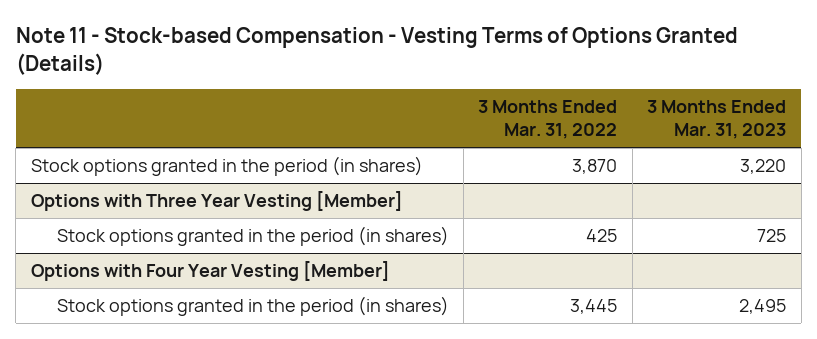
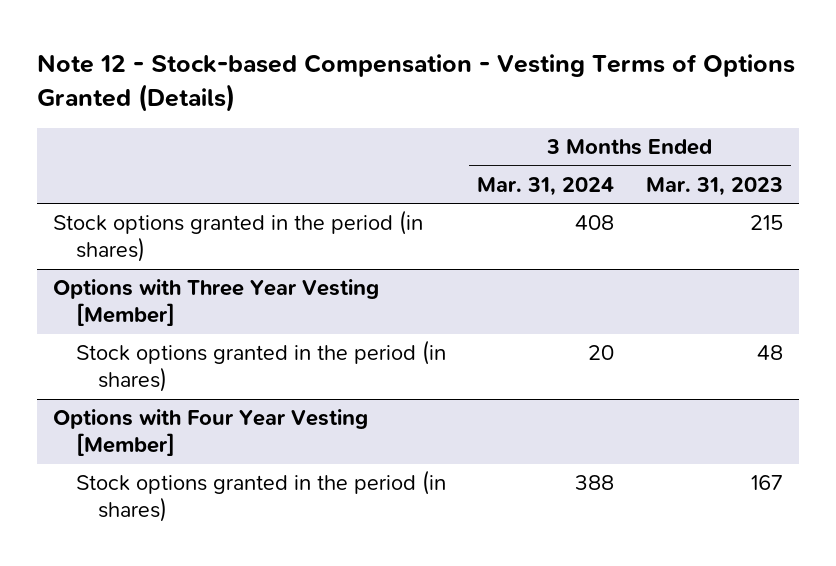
[15,27,738,76] Note 11 - Stock-based Compensation - Vesting Terms of Options Granted (Details) -> [37,53,796,112] Note 12 - Stock-based Compensation - Vesting Terms of Options Granted (Details)
[478,100,618,140] 3 Months Ended Mar. 31, 2022 -> none
none -> [477,176,615,196] Mar. 31, 2024
[740,159,787,175] 3,220 -> [750,215,784,231] 215
[757,229,787,243] 725 -> [757,345,784,361] 48
[739,299,787,315] 2,495 -> [751,475,784,491] 167

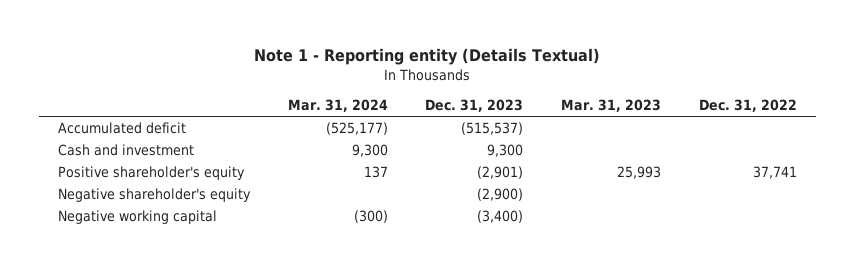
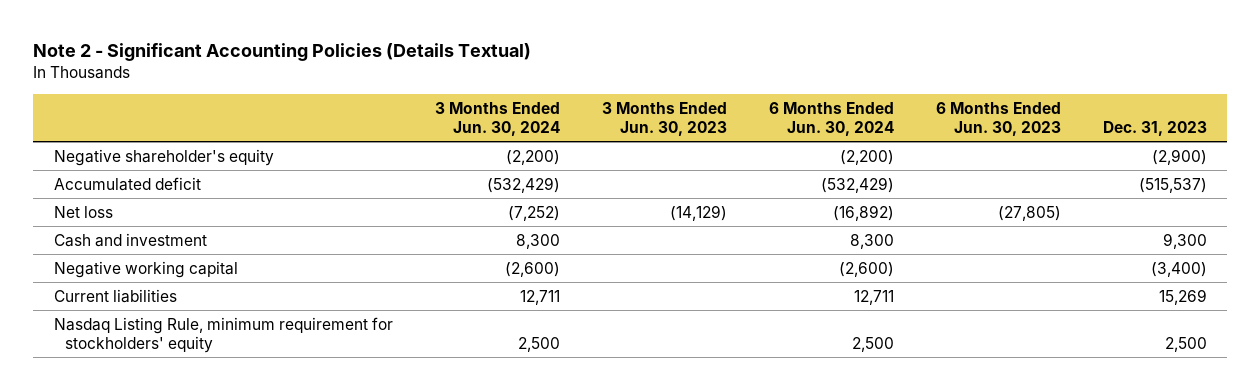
[254,47,601,65] Note 1 - Reporting entity (Details Textual) -> [32,43,531,62] Note 2 - Significant Accounting Policies (Details Textual)
[287,99,388,113] Mar. 31, 2024 -> none
[560,99,661,113] Mar. 31, 2023 -> none
[698,99,797,113] Dec. 31, 2022 -> none
none -> [434,101,560,137] 3 Months Ended Jun. 30, 2024
none -> [601,101,727,137] 3 Months Ended Jun. 30, 2023
none -> [768,101,894,137] 6 Months Ended Jun. 30, 2024
none -> [935,101,1061,137] 6 Months Ended Jun. 30, 2023
[57,188,251,203] Negative shareholder's equity -> [53,148,274,166] Negative shareholder's equity
none -> [53,205,113,218] Net loss
[57,166,245,181] Positive shareholder's equity -> none
none -> [53,288,177,303] Current liabilities
none -> [53,316,393,353] Nasdaq Listing Rule, minimum requirement for stockholders' equity

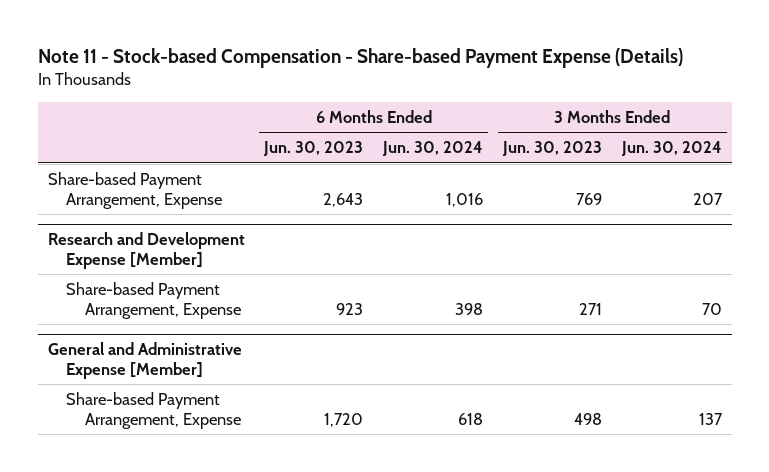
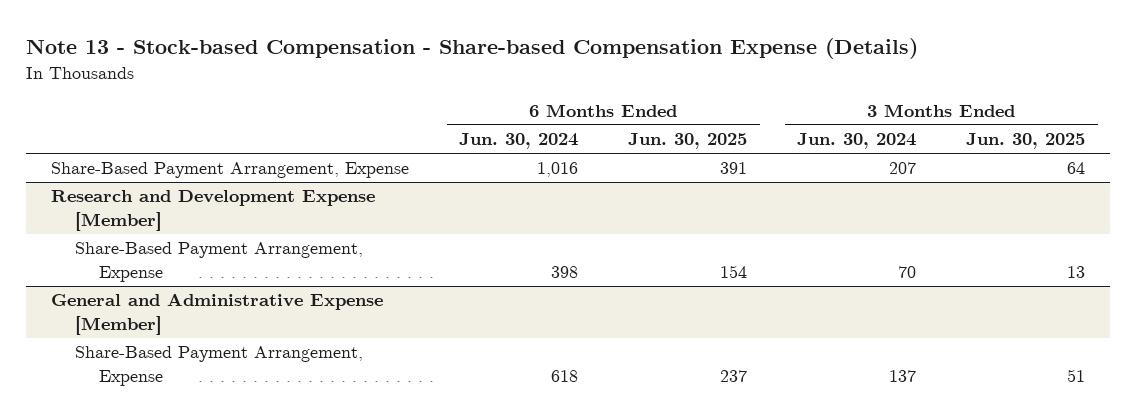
[37,48,683,69] Note 11 - Stock-based Compensation - Share-based Payment Expense (Details) -> [26,38,919,60] Note 13 - Stock-based Compensation - Share-based Compensation Expense (Details)
[263,141,364,157] Jun. 30, 2023 -> none
[501,141,602,157] Jun. 30, 2023 -> none
none -> [628,133,748,150] Jun. 30, 2025
none -> [966,133,1086,150] Jun. 30, 2025
[47,171,223,210] Share-based Payment Arrangement, Expense -> [51,162,410,179] Share-Based Payment Arrangement, Expense
[66,281,241,320] Share-based Payment Arrangement, Expense -> [75,242,364,282] Share-Based Payment Arrangement, Expense
[66,391,241,430] Share-based Payment Arrangement, Expense -> [75,346,364,386] Share-Based Payment Arrangement, Expense

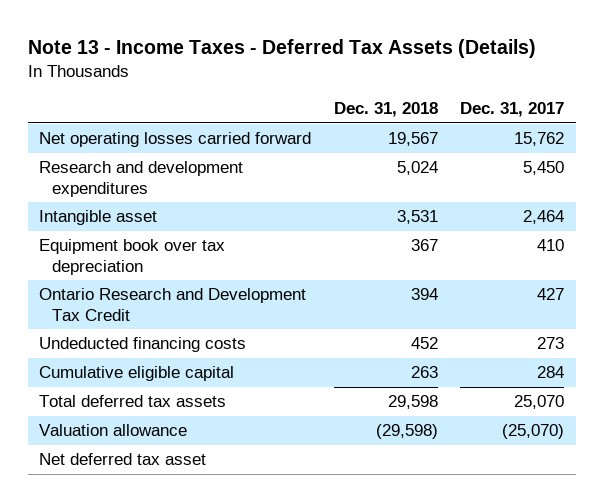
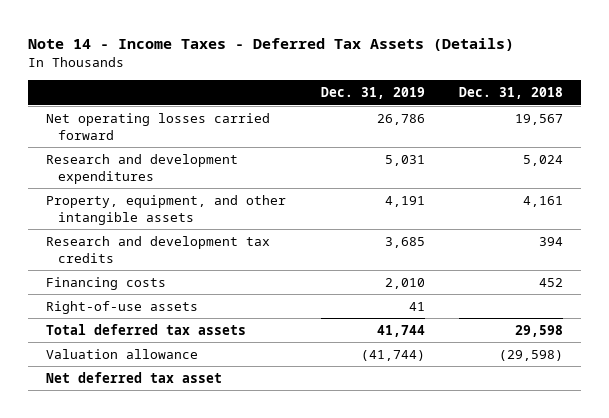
[27,39,536,59] Note 13 - Income Taxes - Deferred Tax Assets (Details) -> [28,38,515,52] Note 14 - Income Taxes - Deferred Tax Assets (Details)
[460,102,565,118] Dec. 31, 2017 -> none
none -> [320,87,425,100] Dec. 31, 2019
[39,210,158,226] Intangible asset -> none
[39,239,226,275] Equipment book over tax depreciation -> none
[39,366,235,382] Cumulative eligible capital -> none
none -> [45,194,286,225] Property, equipment, and other intangible assets
[39,288,307,321] Ontario Research and Development Tax Credit -> [45,235,270,263] Research and development tax credits
[39,337,247,353] Undeducted financing costs -> [45,276,166,290] Financing costs
none -> [45,300,198,314] Right-of-use assets

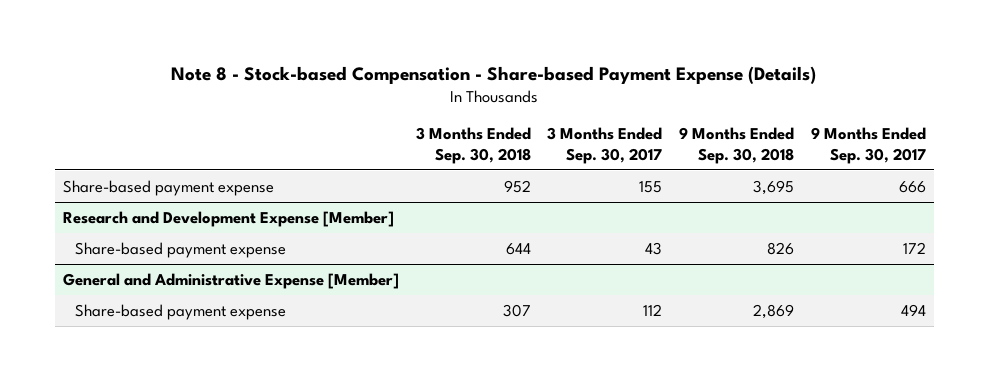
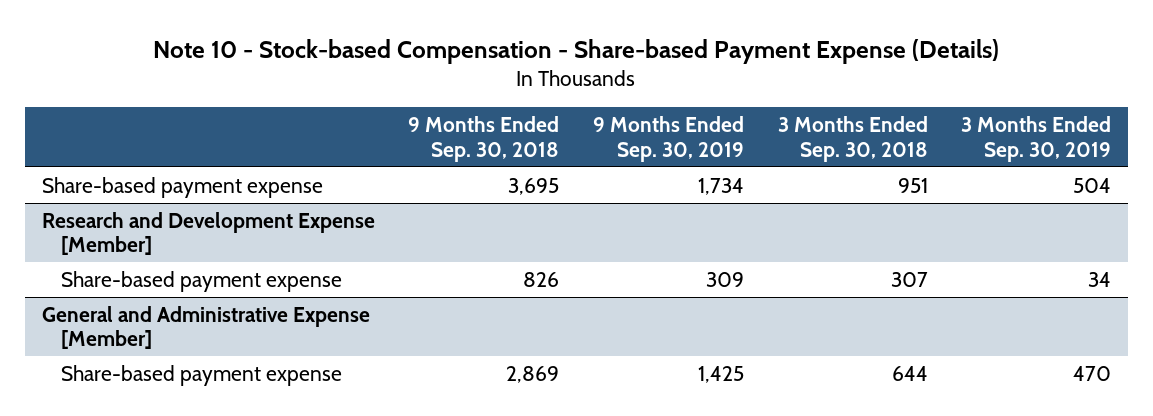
[171,66,817,85] Note 8 - Stock-based Compensation - Share-based Payment Expense (Details) -> [153,38,1000,64] Note 10 - Stock-based Compensation - Share-based Payment Expense (Details)
[547,127,663,164] 3 Months Ended Sep. 30, 2017 -> none
[810,127,926,164] 9 Months Ended Sep. 30, 2017 -> none
none -> [592,116,744,162] 9 Months Ended Sep. 30, 2019
none -> [961,116,1112,162] 3 Months Ended Sep. 30, 2019
[503,179,531,193] 952 -> [897,177,928,193] 951
[505,242,531,255] 644 -> [890,271,928,287] 307
[502,303,531,317] 307 -> [891,365,928,381] 644

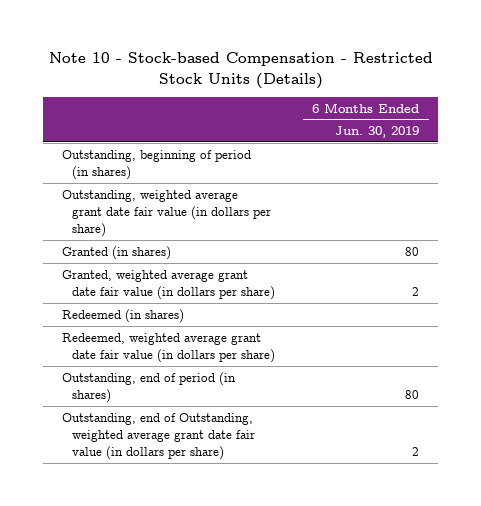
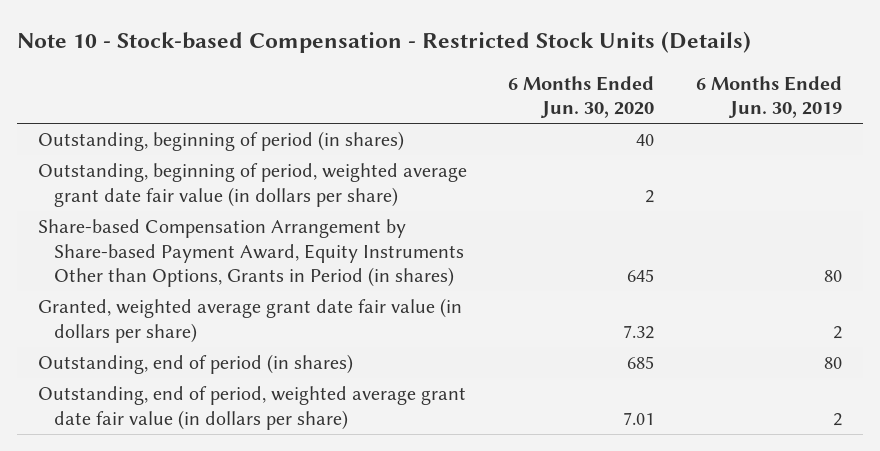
none -> [508,75,655,119] 6 Months Ended Jun. 30, 2020
[61,189,271,237] Outstanding, weighted average grant date fair value (in dollars per share) -> [37,162,467,207] Outstanding, beginning of period, weighted average grant date fair value (in dollars per share)
[61,245,171,260] Granted (in shares) -> [37,218,464,288] Share-based Compensation Arrangement by Share-based Payment Award, Equity Instruments Other than Options, Grants in Period (in shares)
[61,308,184,323] Redeemed (in shares) -> none
[61,332,275,363] Redeemed, weighted average grant date fair value (in dollars per share) -> none
[61,412,255,460] Outstanding, end of Outstanding, weighted average grant date fair value (in dollars per share) -> [37,385,466,430] Outstanding, end of period, weighted average grant date fair value (in dollars per share)

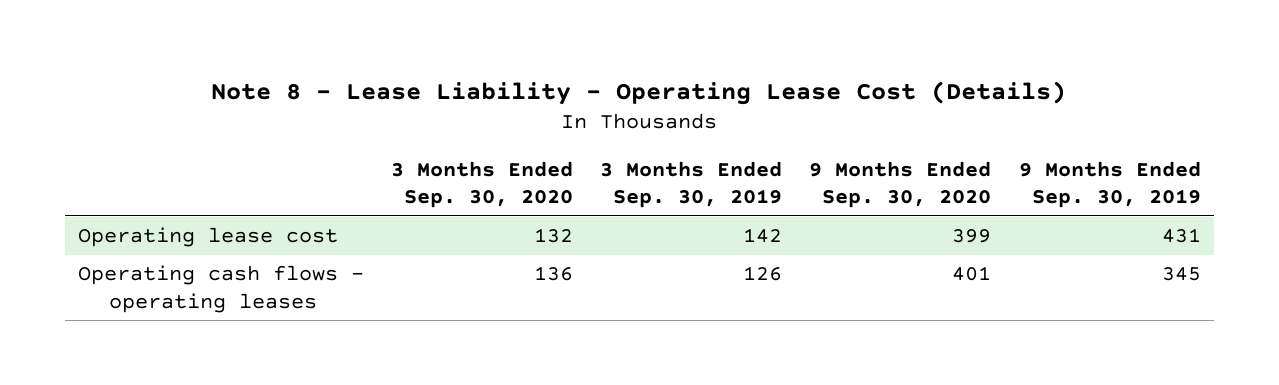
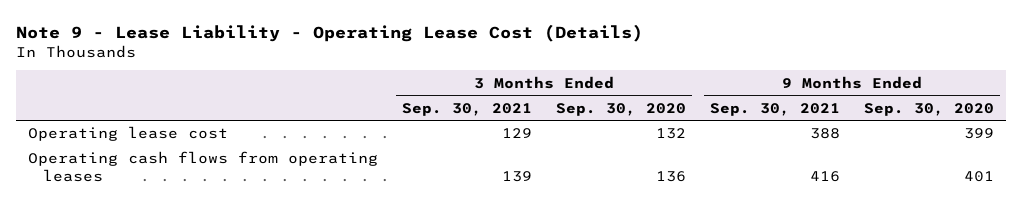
[211,80,1067,105] Note 8 - Lease Liability - Operating Lease Cost (Details) -> [16,23,644,42] Note 9 - Lease Liability - Operating Lease Cost (Details)
[600,160,783,209] 3 Months Ended Sep. 30, 2019 -> none
[1018,160,1201,209] 9 Months Ended Sep. 30, 2019 -> none
none -> [402,102,533,116] Sep. 30, 2021
none -> [709,102,840,116] Sep. 30, 2021
[78,265,365,313] Operating cash flows - operating leases -> [28,151,379,182] Operating cash flows from operating leases

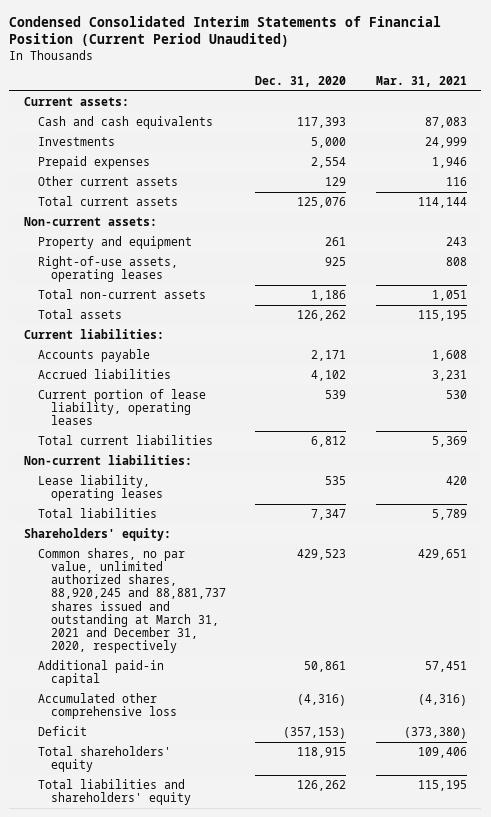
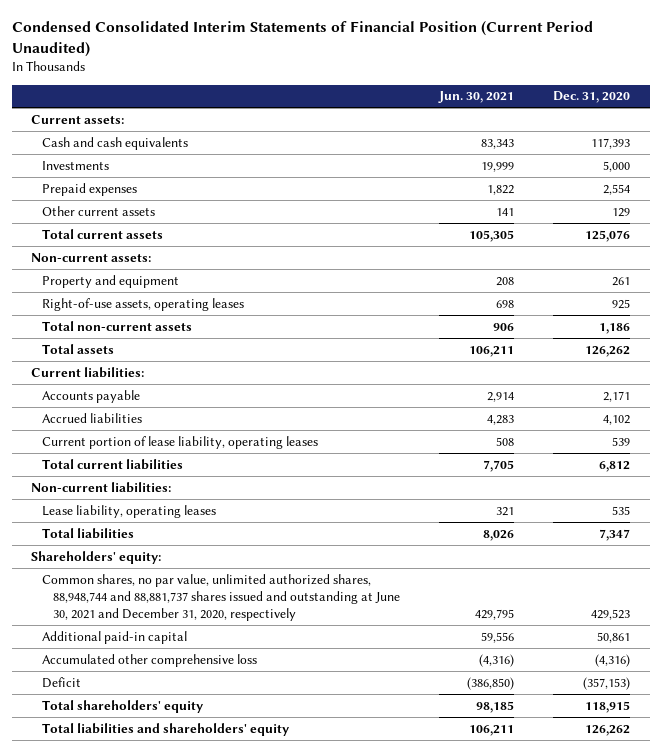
[375,75,467,87] Mar. 31, 2021 -> none
none -> [437,91,514,104] Jun. 30, 2021
[37,547,227,653] Common shares, no par value, unlimited authorized shares, 88,920,245 and 88,881,737 shares issued and outstanding at March 31, 2021 and December 31, 2020, respectively -> [41,573,400,622] Common shares, no par value, unlimited authorized shares, 88,948,744 and 88,881,737 shares issued and outstanding at June 30, 2021 and December 31, 2020, respectively

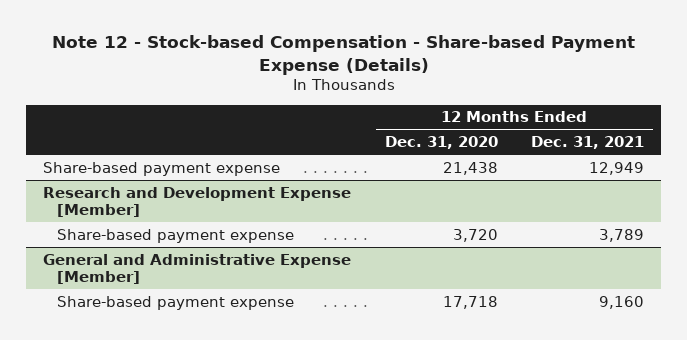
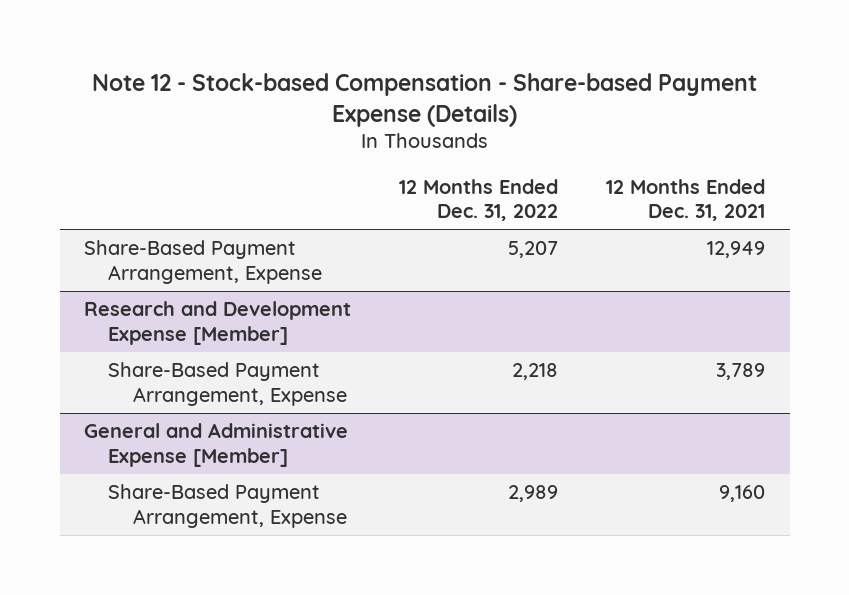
[384,136,498,150] Dec. 31, 2020 -> none
none -> [399,178,559,222] 12 Months Ended Dec. 31, 2022
[42,161,280,176] Share-based payment expense -> [83,240,323,284] Share-Based Payment Arrangement, Expense
[56,228,294,243] Share-based payment expense -> [108,362,347,406] Share-Based Payment Arrangement, Expense
[56,295,294,310] Share-based payment expense -> [108,484,347,528] Share-Based Payment Arrangement, Expense

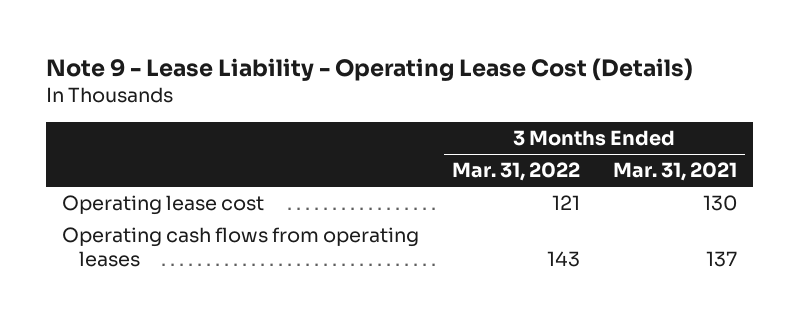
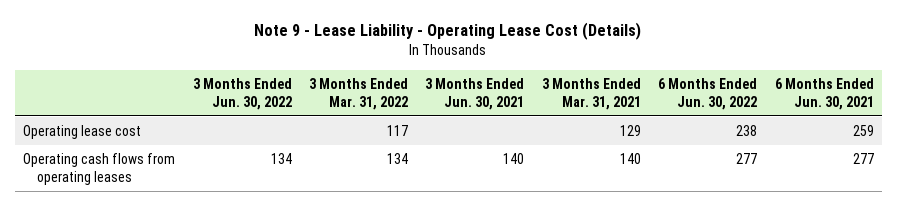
none -> [192,77,292,110] 3 Months Ended Jun. 30, 2022
none -> [425,77,525,110] 3 Months Ended Jun. 30, 2021
none -> [658,77,758,110] 6 Months Ended Jun. 30, 2022
none -> [774,77,874,110] 6 Months Ended Jun. 30, 2021
[552,195,581,211] 121 -> [387,124,409,136] 117
[702,195,737,212] 130 -> [619,124,641,136] 129
[547,251,581,268] 143 -> [387,152,409,164] 134
[705,251,737,268] 137 -> [619,152,641,164] 140

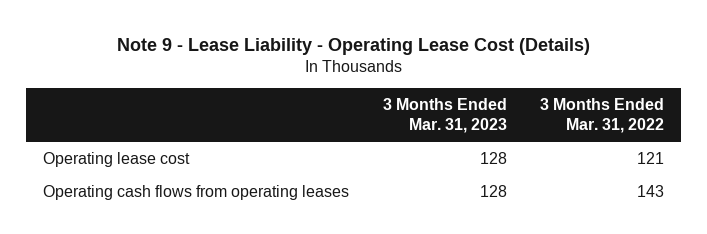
[192,77,292,110] 3 Months Ended Jun. 30, 2022 -> none
[425,77,525,110] 3 Months Ended Jun. 30, 2021 -> none
[541,77,641,110] 3 Months Ended Mar. 31, 2021 -> none
[658,77,758,110] 6 Months Ended Jun. 30, 2022 -> none
[774,77,874,110] 6 Months Ended Jun. 30, 2021 -> none
none -> [382,97,507,134] 3 Months Ended Mar. 31, 2023
[387,124,409,136] 117 -> [637,152,665,165] 121
[387,152,409,164] 134 -> [637,185,665,198] 143

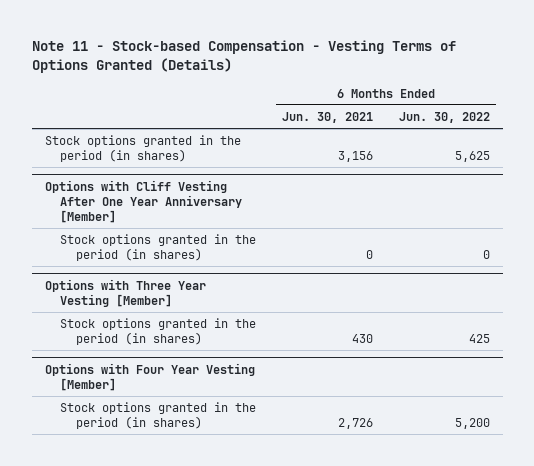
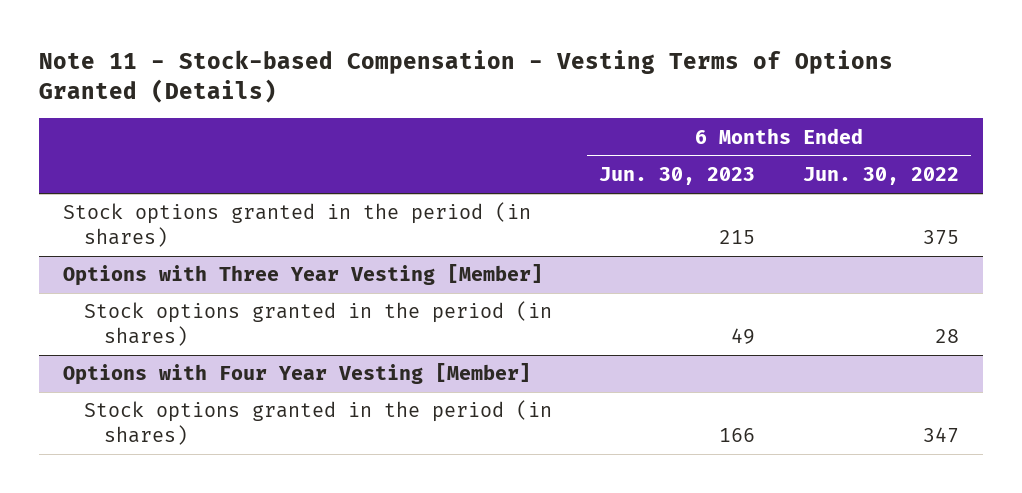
[282,111,374,123] Jun. 30, 2021 -> none
none -> [599,167,756,186] Jun. 30, 2023
[44,179,243,223] Options with Cliff Vesting After One Year Anniversary [Member] -> none
[60,233,257,262] Stock options granted in the period (in shares) -> none
[454,151,490,163] 5,625 -> [922,230,959,246] 375
[468,334,490,344] 425 -> [934,329,959,344] 28
[454,418,490,430] 5,200 -> [922,427,959,444] 347

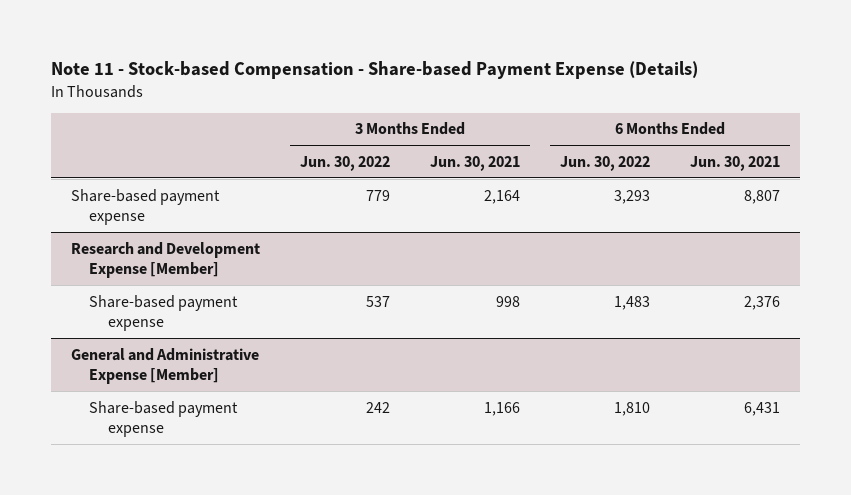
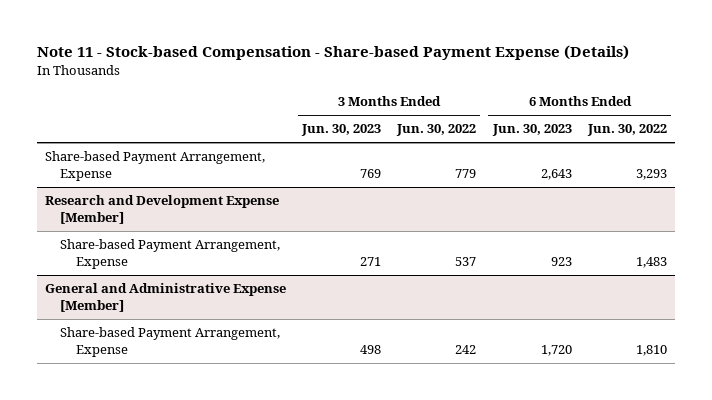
[429,155,520,171] Jun. 30, 2021 -> none
[690,155,781,171] Jun. 30, 2021 -> none
none -> [301,124,382,137] Jun. 30, 2023
none -> [491,124,572,137] Jun. 30, 2023
[70,188,220,226] Share-based payment expense -> [45,151,266,182] Share-based Payment Arrangement, Expense
[89,294,239,332] Share-based payment expense -> [60,239,281,270] Share-based Payment Arrangement, Expense
[89,400,239,438] Share-based payment expense -> [60,327,281,358] Share-based Payment Arrangement, Expense

